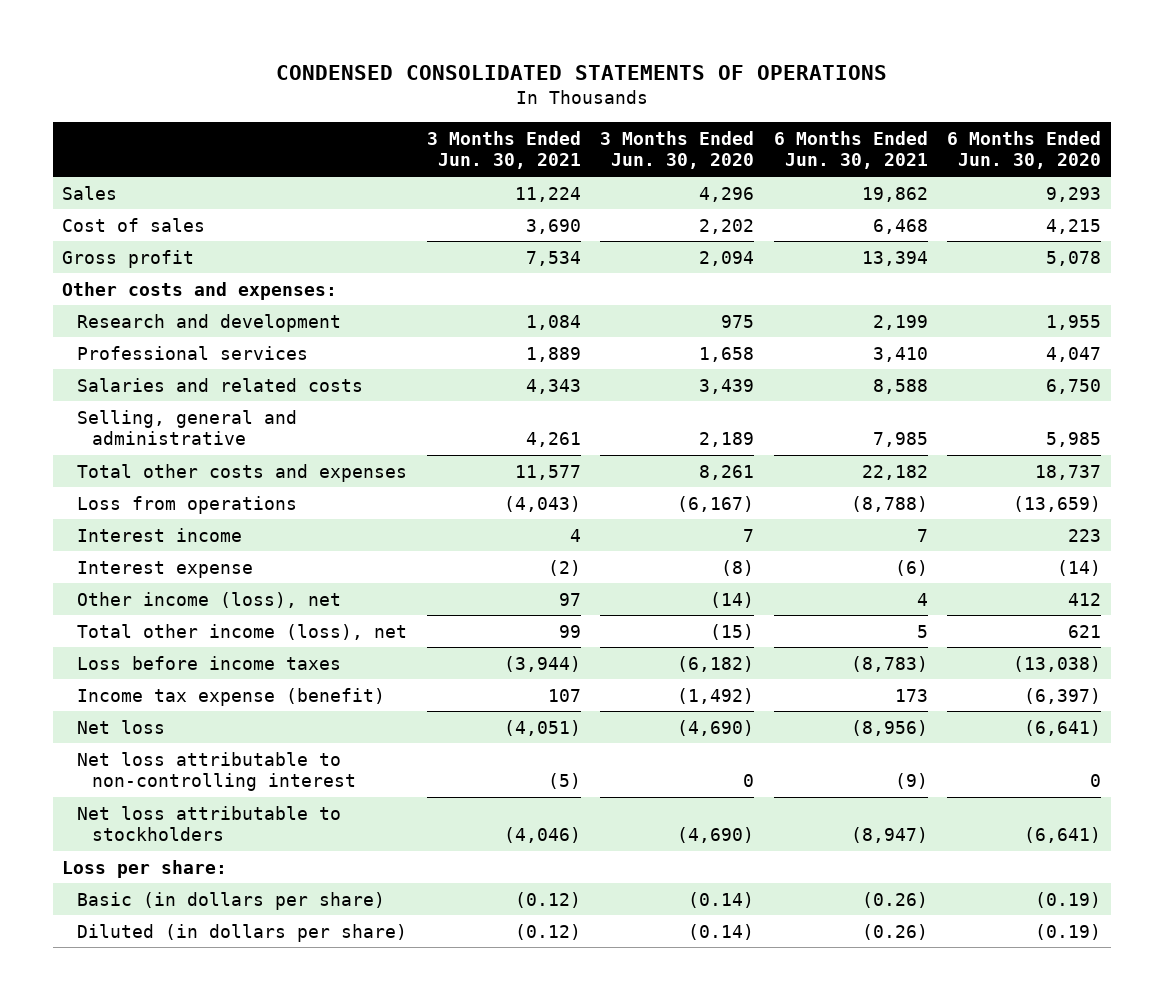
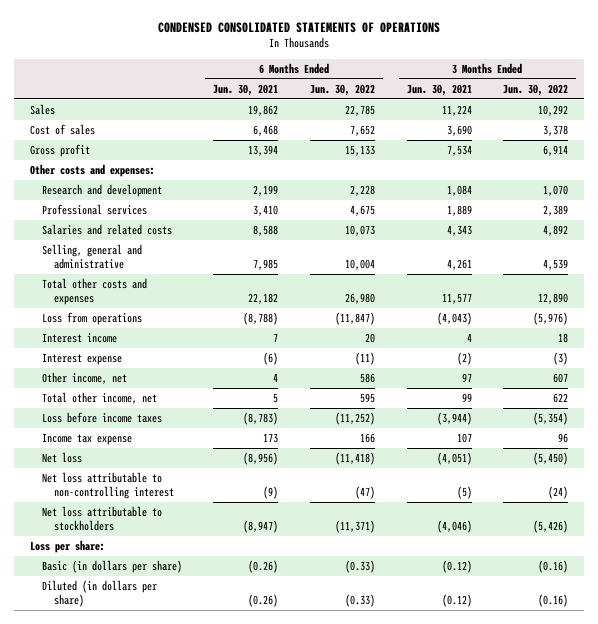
[600,130,755,170] 3 Months Ended Jun. 30, 2020 -> none
[947,130,1102,170] 6 Months Ended Jun. 30, 2020 -> none
none -> [309,83,375,96] Jun. 30, 2022
none -> [503,83,569,96] Jun. 30, 2022
[77,591,342,608] Other income (loss), net -> [41,371,127,384] Other income, net
[77,623,408,640] Total other income (loss), net -> [41,391,157,404] Total other income, net
[77,687,386,706] Income tax expense (benefit) -> [41,432,132,445] Income tax expense

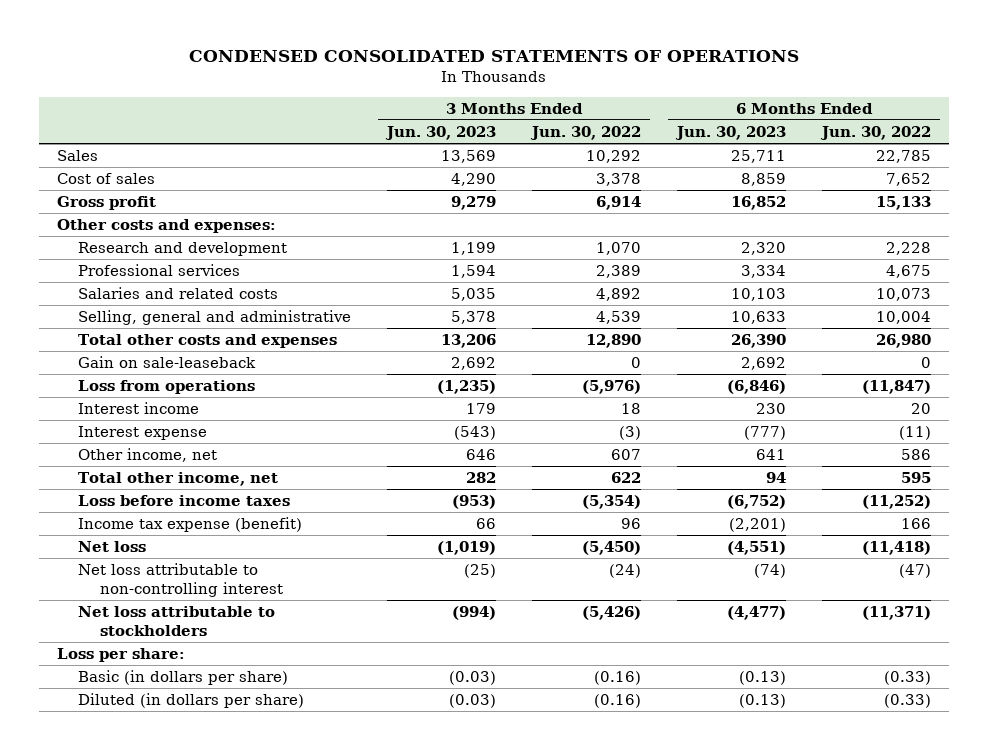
[213,83,279,96] Jun. 30, 2021 -> none
[406,83,472,96] Jun. 30, 2021 -> none
none -> [385,126,497,141] Jun. 30, 2023
none -> [675,126,787,141] Jun. 30, 2023
none -> [78,356,257,369] Gain on sale-leaseback
[41,432,132,445] Income tax expense -> [78,517,303,533] Income tax expense (benefit)

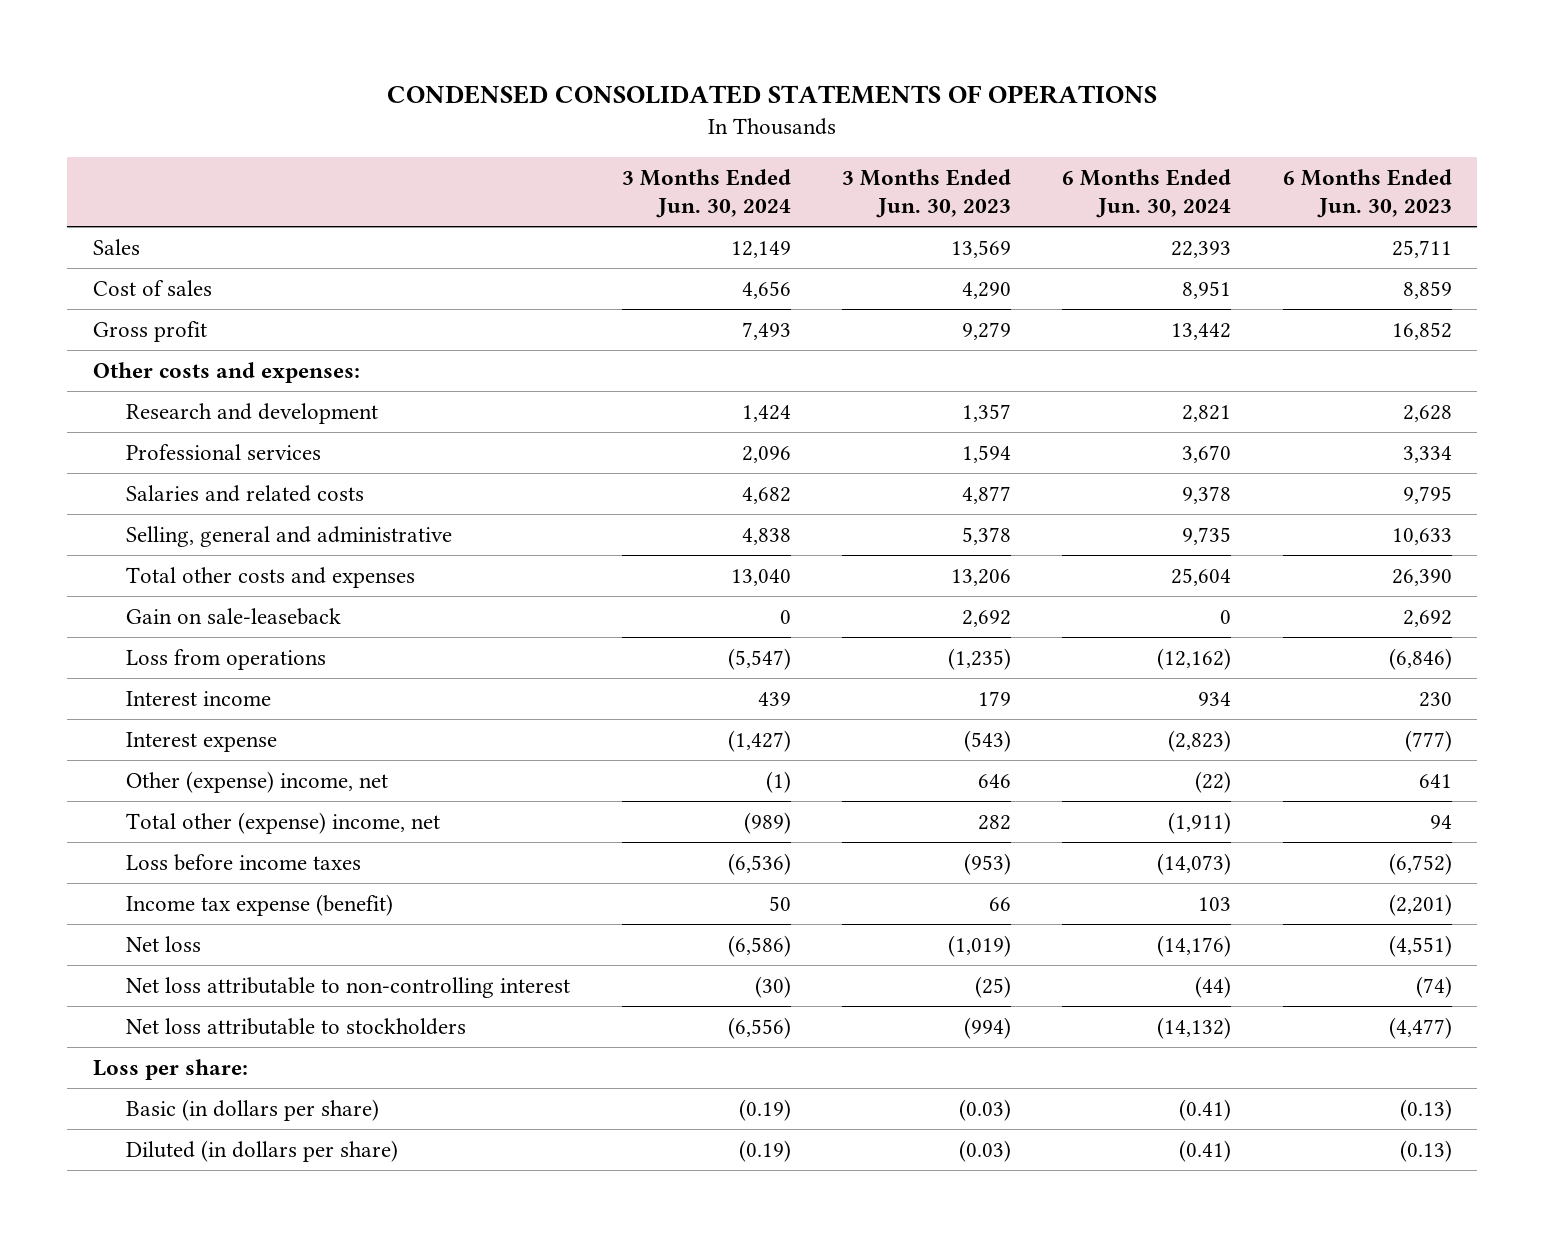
[530,126,642,141] Jun. 30, 2022 -> none
[820,126,932,141] Jun. 30, 2022 -> none
none -> [621,169,791,218] 3 Months Ended Jun. 30, 2024
none -> [1062,169,1232,218] 6 Months Ended Jun. 30, 2024
[451,242,497,256] 1,199 -> [961,404,1011,423] 1,357
[741,242,787,256] 2,320 -> [1402,405,1452,423] 2,628
[451,288,497,302] 5,035 -> [961,486,1011,505] 4,877
[731,288,787,302] 10,103 -> [1402,486,1452,505] 9,795
[78,448,218,463] Other income, net -> [126,771,389,794] Other (expense) income, net
[78,472,279,487] Total other income, net -> [126,812,441,835] Total other (expense) income, net

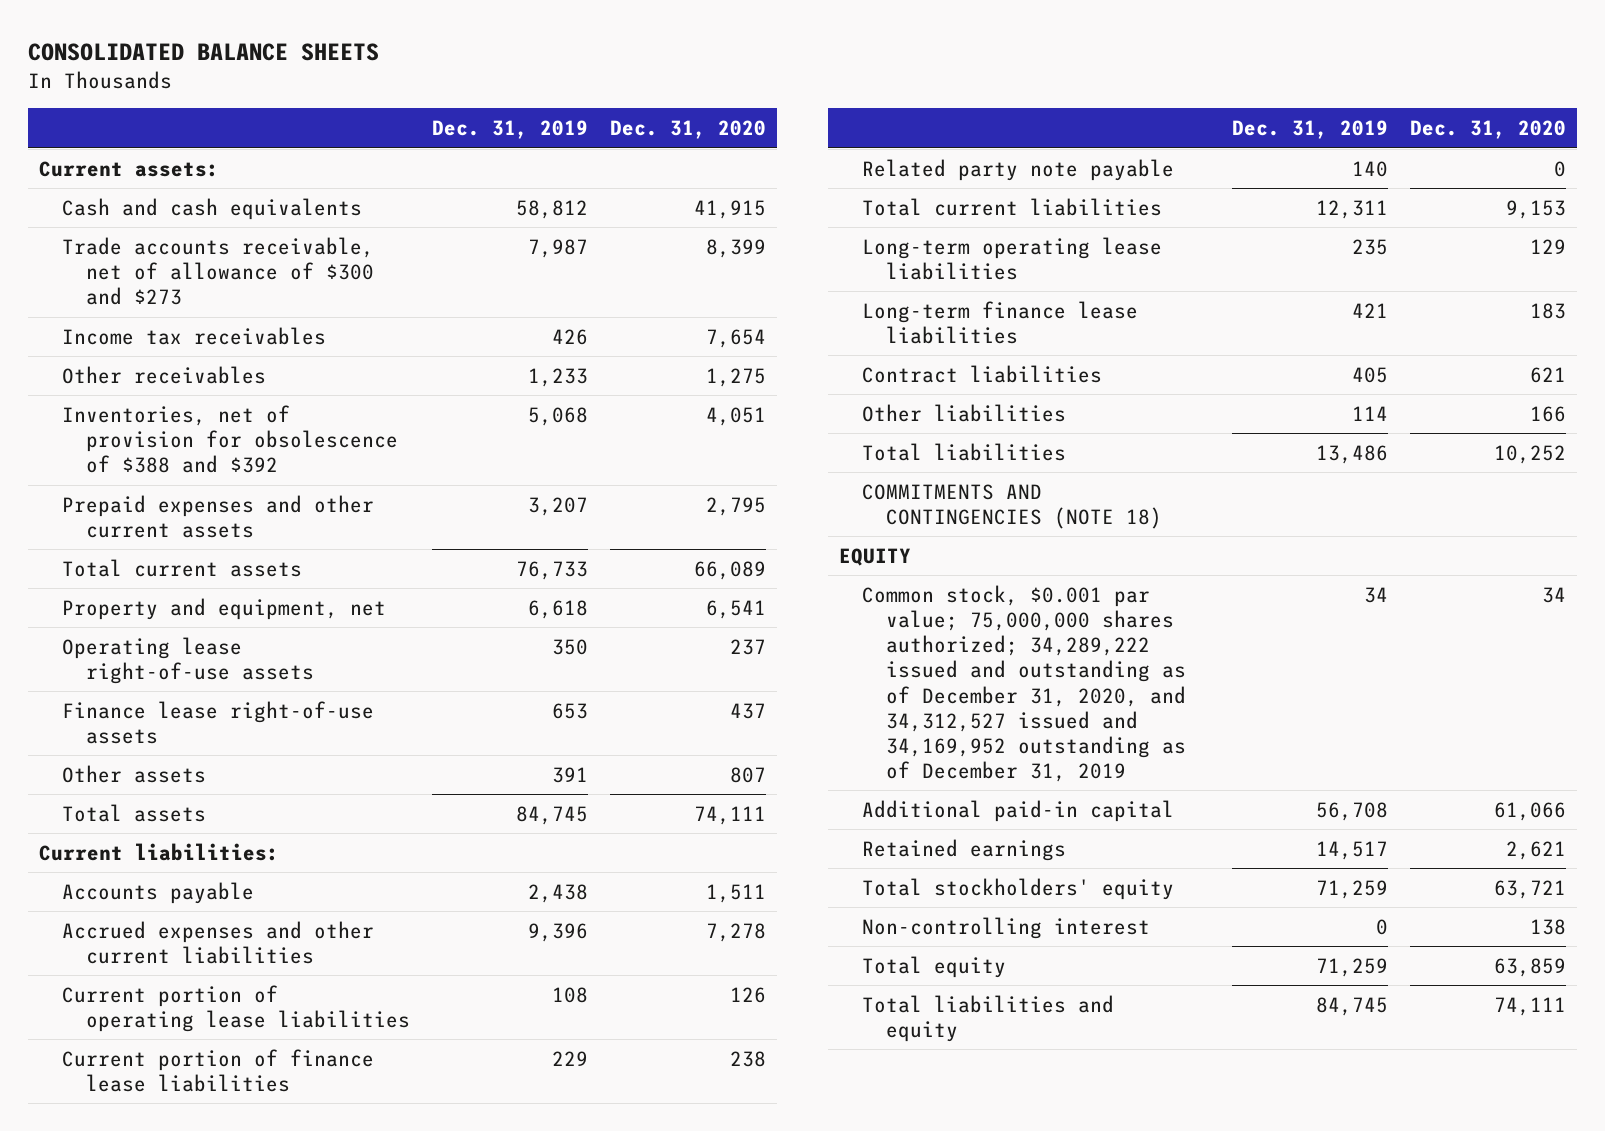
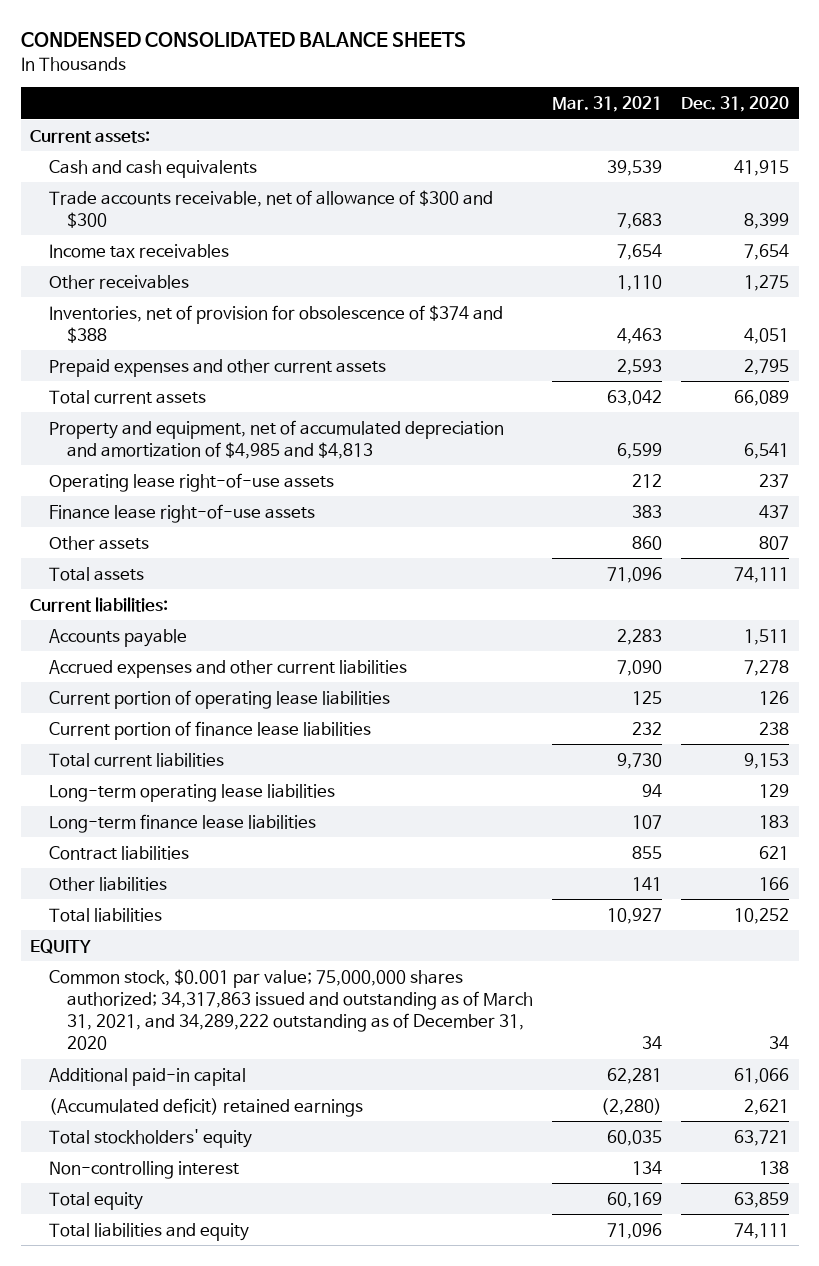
[28,42,380,61] CONSOLIDATED BALANCE SHEETS -> [20,32,466,48] CONDENSED CONSOLIDATED BALANCE SHEETS
[431,120,588,140] Dec. 31, 2019 -> none
none -> [552,96,663,113] Mar. 31, 2021
[62,236,375,306] Trade accounts receivable, net of allowance of $300 and $273 -> [48,189,493,228] Trade accounts receivable, net of allowance of $300 and $300
[62,404,398,474] Inventories, net of provision for obsolescence of $388 and $392 -> [48,304,503,343] Inventories, net of provision for obsolescence of $374 and $388
[62,597,387,620] Property and equipment, net -> [48,419,504,459] Property and equipment, net of accumulated depreciation and amortization of $4,985 and $4,813
[862,158,1175,181] Related party note payable -> none
[862,483,1162,529] COMMITMENTS AND CONTINGENCIES (NOTE 18) -> none
[862,584,1186,783] Common stock, $0.001 par value; 75,000,000 shares authorized; 34,289,222 issued and outstanding as of December 31, 2020, and 34,312,527 issued and 34,169,952 outstanding as of December 31, 2019 -> [48,968,534,1051] Common stock, $0.001 par value; 75,000,000 shares authorized; 34,317,863 issued and outstanding as of March 31, 2021, and 34,289,222 outstanding as of December 31, 2020
[862,838,1067,861] Retained earnings -> [48,1097,363,1117] (Accumulated deficit) retained earnings

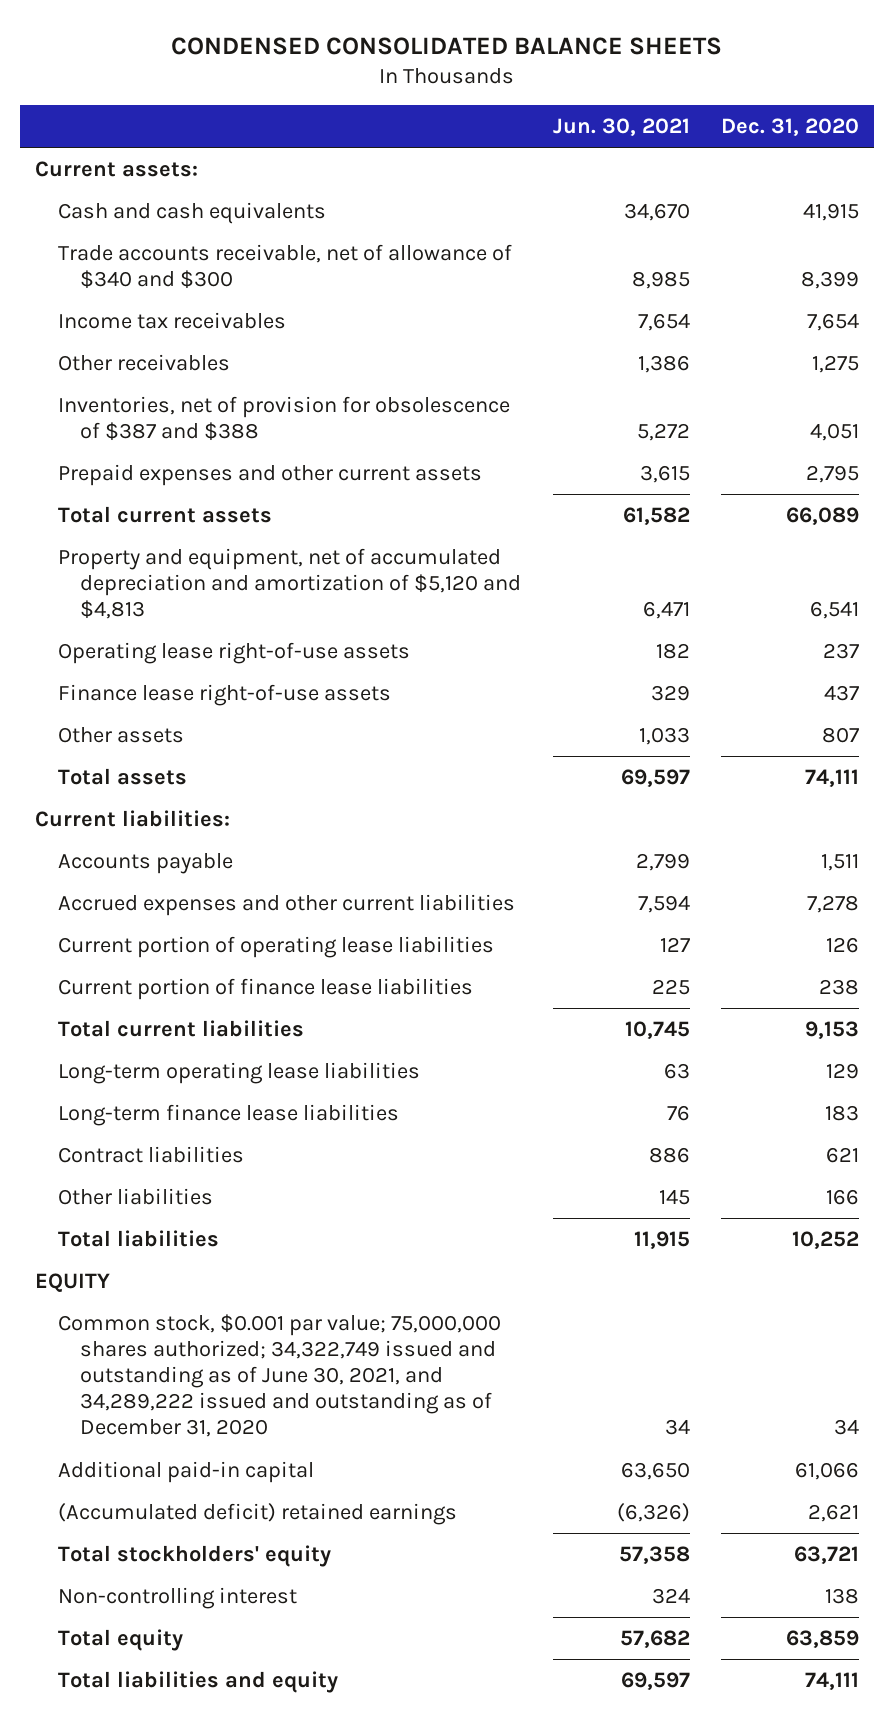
[552,96,663,113] Mar. 31, 2021 -> none
none -> [552,117,690,136] Jun. 30, 2021
[48,189,493,228] Trade accounts receivable, net of allowance of $300 and $300 -> [57,244,512,290] Trade accounts receivable, net of allowance of $340 and $300
[48,304,503,343] Inventories, net of provision for obsolescence of $374 and $388 -> [57,396,510,442] Inventories, net of provision for obsolescence of $387 and $388
[48,419,504,459] Property and equipment, net of accumulated depreciation and amortization of $4,985 and $4,813 -> [57,548,522,620] Property and equipment, net of accumulated depreciation and amortization of $5,120 and $4,813
[48,968,534,1051] Common stock, $0.001 par value; 75,000,000 shares authorized; 34,317,863 issued and outstanding as of March 31, 2021, and 34,289,222 outstanding as of December 31, 2020 -> [57,1314,501,1438] Common stock, $0.001 par value; 75,000,000 shares authorized; 34,322,749 issued and outstanding as of June 30, 2021, and 34,289,222 issued and outstanding as of December 31, 2020

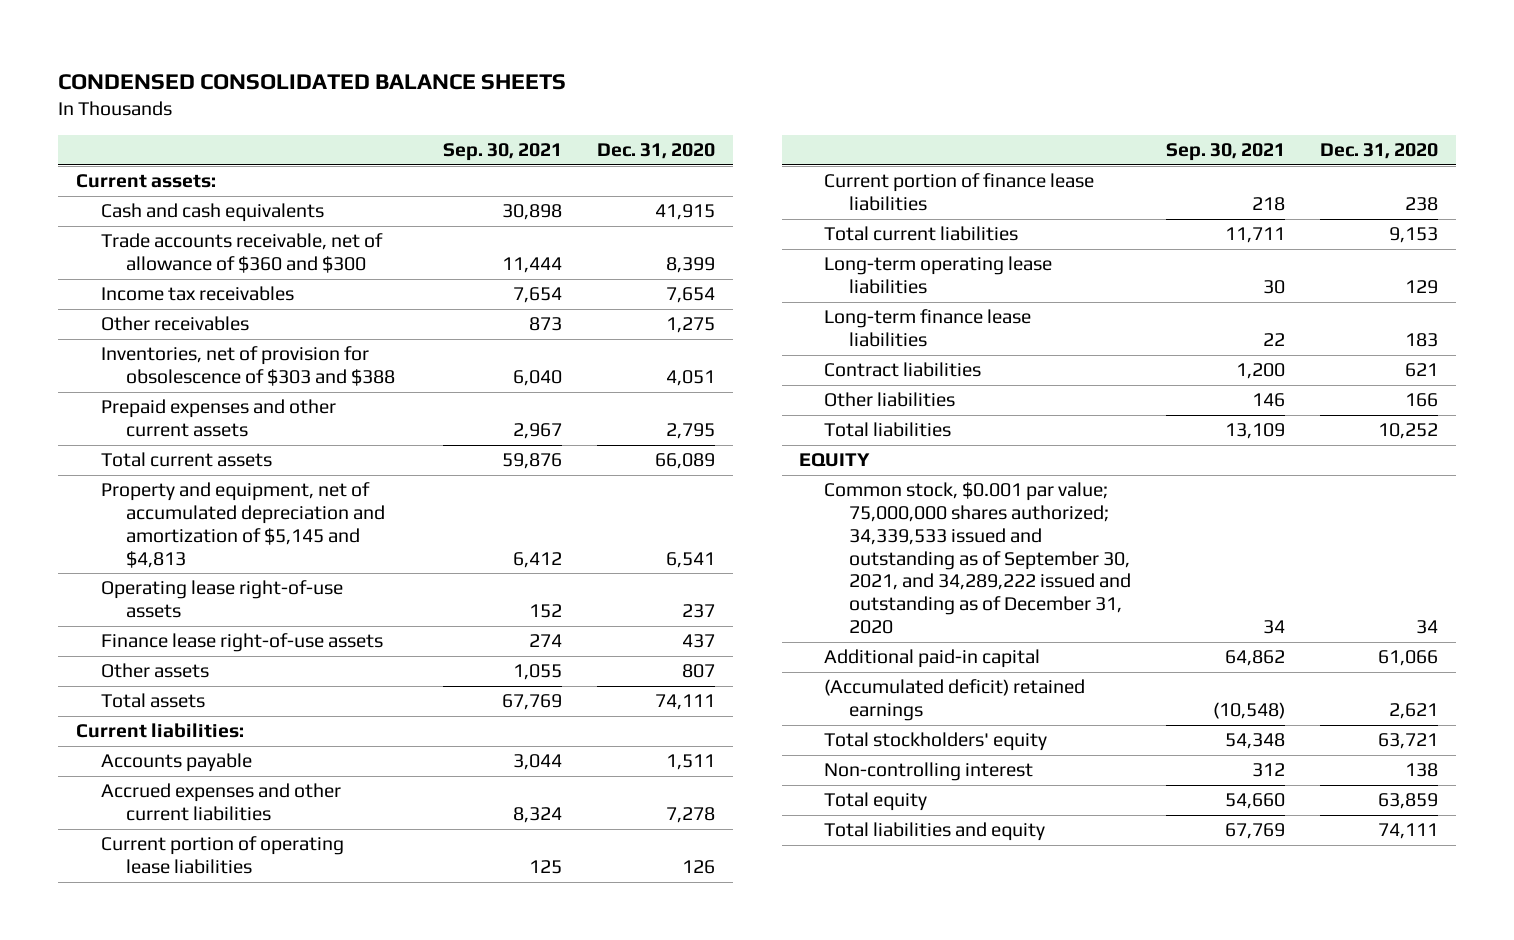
[552,117,690,136] Jun. 30, 2021 -> none
none -> [443,142,563,161] Sep. 30, 2021
[57,244,512,290] Trade accounts receivable, net of allowance of $340 and $300 -> [101,233,384,274] Trade accounts receivable, net of allowance of $360 and $300
[57,396,510,442] Inventories, net of provision for obsolescence of $387 and $388 -> [101,346,396,387] Inventories, net of provision for obsolescence of $303 and $388
[57,548,522,620] Property and equipment, net of accumulated depreciation and amortization of $5,120 and $4,813 -> [101,482,386,568] Property and equipment, net of accumulated depreciation and amortization of $5,145 and $4,813
[57,1314,501,1438] Common stock, $0.001 par value; 75,000,000 shares authorized; 34,322,749 issued and outstanding as of June 30, 2021, and 34,289,222 issued and outstanding as of December 31, 2020 -> [824,482,1132,635] Common stock, $0.001 par value; 75,000,000 shares authorized; 34,339,533 issued and outstanding as of September 30, 2021, and 34,289,222 issued and outstanding as of December 31, 2020

